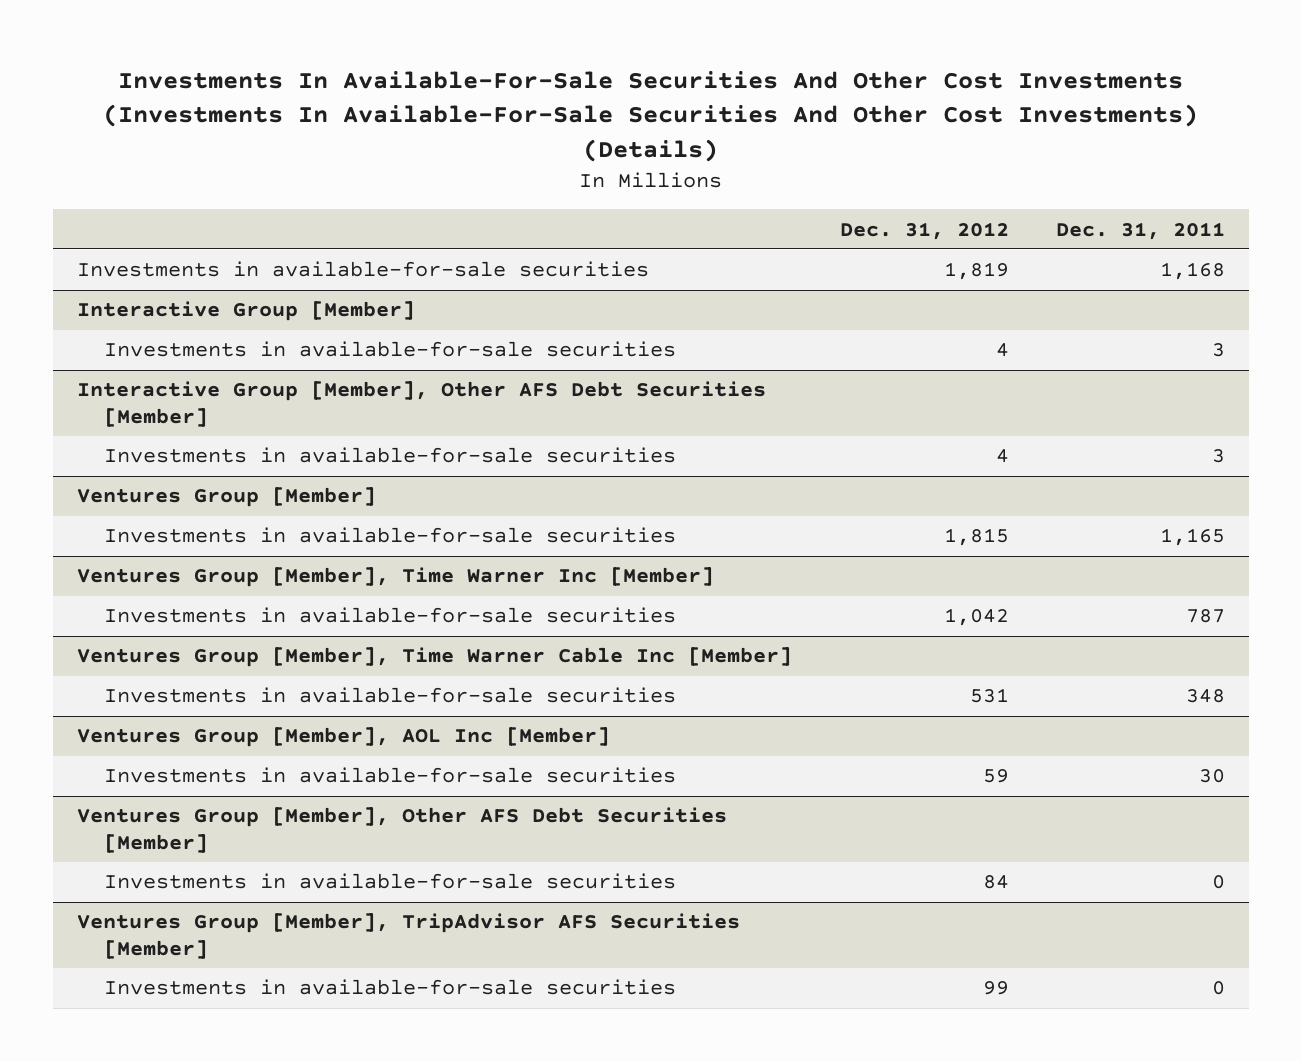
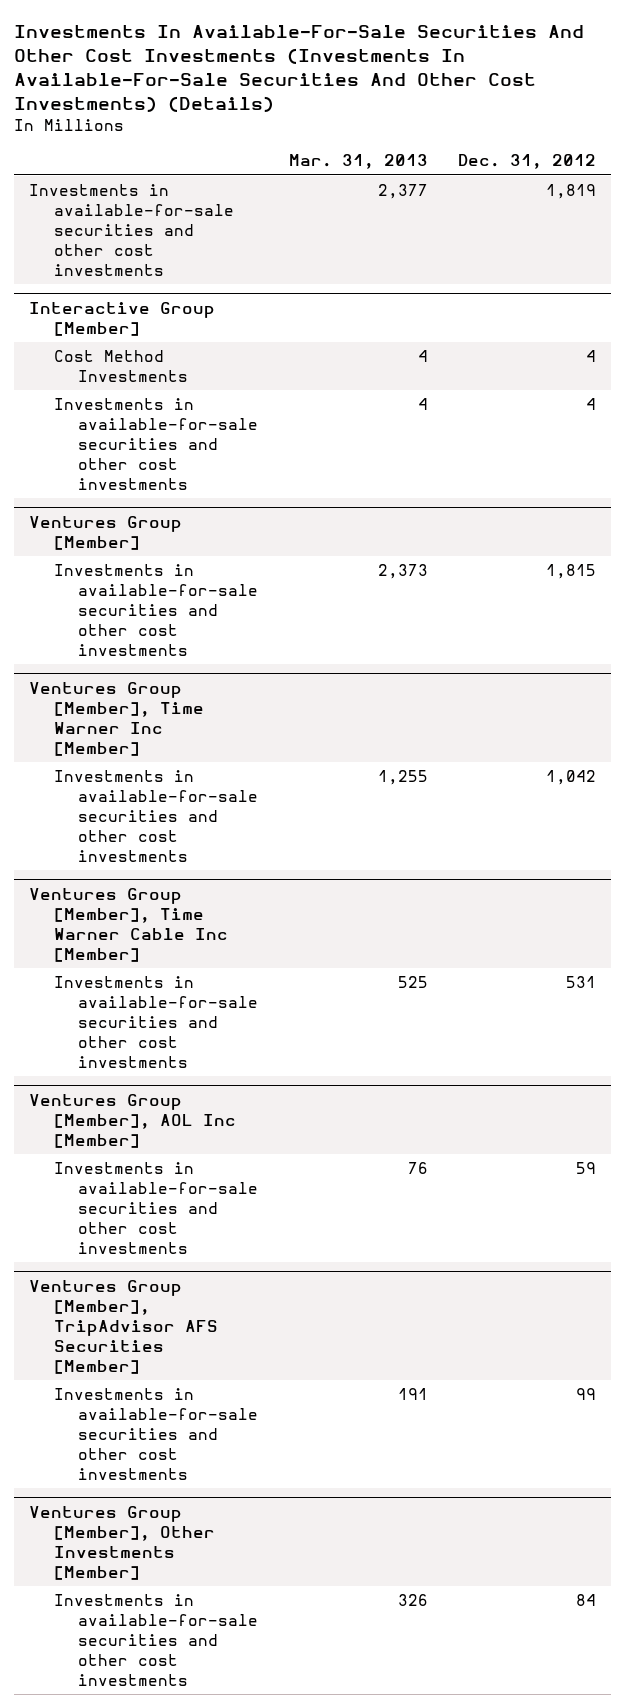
[1056,221,1226,240] Dec. 31, 2011 -> none
none -> [288,154,428,170] Mar. 31, 2013
[77,261,650,278] Investments in available-for-sale securities -> [29,184,234,276] Investments in available-for-sale securities and other cost investments
[77,381,767,427] Interactive Group [Member], Other AFS Debt Securities [Member] -> none
[103,447,676,464] Investments in available-for-sale securities -> none
none -> [53,350,189,382] Cost Method Investments
[103,341,676,358] Investments in available-for-sale securities -> [53,398,259,490] Investments in available-for-sale securities and other cost investments
[103,527,676,544] Investments in available-for-sale securities -> [53,564,259,656] Investments in available-for-sale securities and other cost investments
[103,607,676,624] Investments in available-for-sale securities -> [53,770,259,862] Investments in available-for-sale securities and other cost investments
[103,687,676,704] Investments in available-for-sale securities -> [53,976,259,1068] Investments in available-for-sale securities and other cost investments
[77,807,728,853] Ventures Group [Member], Other AFS Debt Securities [Member] -> none
[103,873,676,890] Investments in available-for-sale securities -> none
[103,767,676,784] Investments in available-for-sale securities -> [53,1162,259,1254] Investments in available-for-sale securities and other cost investments
[103,979,676,996] Investments in available-for-sale securities -> [53,1388,259,1480] Investments in available-for-sale securities and other cost investments
none -> [29,1505,215,1580] Ventures Group [Member], Other Investments [Member]
none -> [53,1594,259,1686] Investments in available-for-sale securities and other cost investments

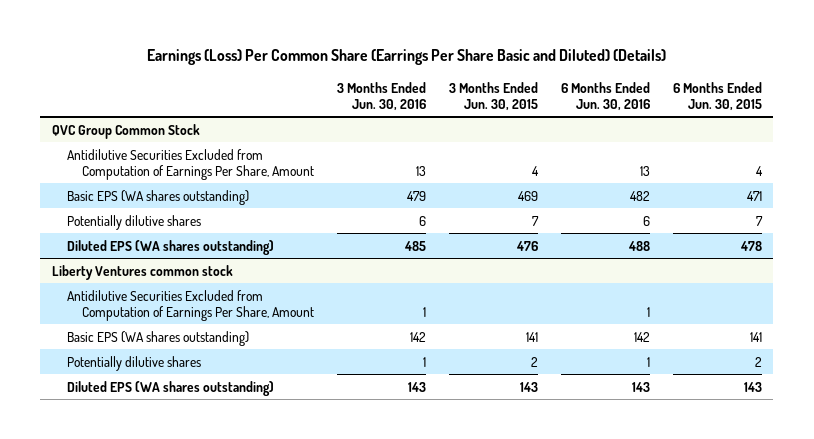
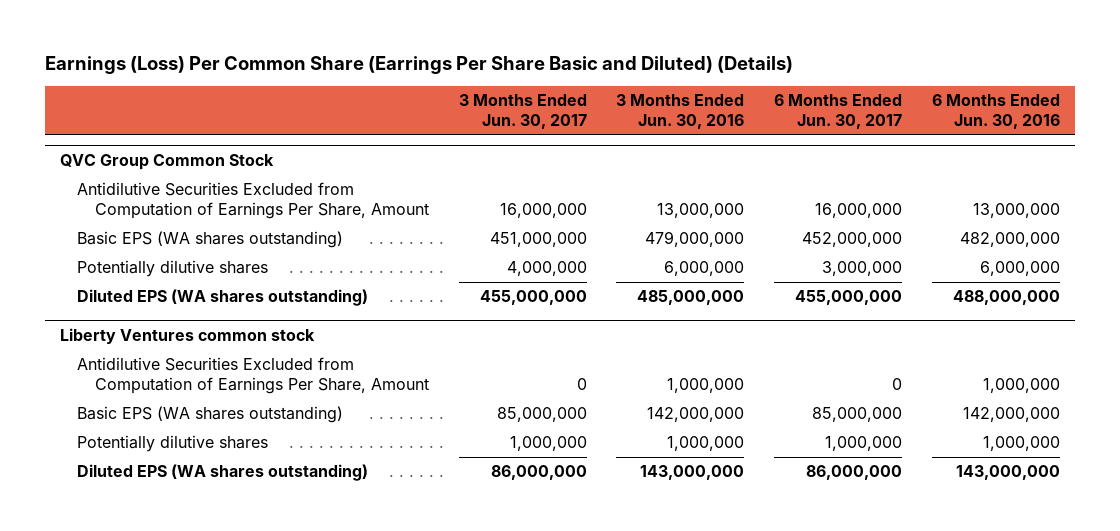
[448,81,538,111] 3 Months Ended Jun. 30, 2015 -> none
[672,81,762,111] 6 Months Ended Jun. 30, 2015 -> none
none -> [458,94,587,129] 3 Months Ended Jun. 30, 2017
none -> [774,94,903,129] 6 Months Ended Jun. 30, 2017
[415,165,426,176] 13 -> [657,203,745,219] 13,000,000
[639,165,650,176] 13 -> [973,203,1061,219] 13,000,000
[406,190,426,201] 479 -> [645,231,745,248] 479,000,000
[629,190,650,201] 482 -> [960,232,1061,248] 482,000,000
[418,215,426,226] 6 -> [664,261,745,277] 6,000,000
[642,215,650,226] 6 -> [980,261,1061,277] 6,000,000
[403,240,426,251] 485 -> [637,290,745,306] 485,000,000
[627,240,650,251] 488 -> [953,290,1061,306] 488,000,000
[422,306,426,317] 1 -> [667,378,745,394] 1,000,000
[646,306,650,317] 1 -> [983,378,1061,394] 1,000,000
[409,331,426,342] 142 -> [647,407,745,423] 142,000,000
[633,331,650,342] 142 -> [963,407,1061,423] 142,000,000
[422,356,426,367] 1 -> [667,436,745,452] 1,000,000
[646,356,650,367] 1 -> [983,436,1061,452] 1,000,000
[407,381,426,392] 143 -> [640,465,745,481] 143,000,000
[631,381,650,392] 143 -> [956,465,1061,481] 143,000,000

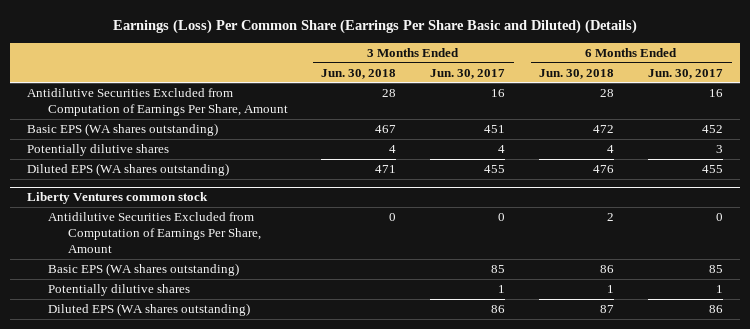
[616,94,745,129] 3 Months Ended Jun. 30, 2016 -> none
[932,94,1061,129] 6 Months Ended Jun. 30, 2016 -> none
none -> [321,68,397,79] Jun. 30, 2018
none -> [539,68,615,79] Jun. 30, 2018
[59,154,274,171] QVC Group Common Stock -> none
[499,203,587,219] 16,000,000 -> [491,88,506,97] 16
[815,203,903,219] 16,000,000 -> [709,88,724,97] 16
[489,232,587,248] 451,000,000 -> [484,124,506,133] 451
[802,232,903,248] 452,000,000 -> [702,124,724,133] 452
[506,261,587,277] 4,000,000 -> [498,144,506,153] 4
[822,261,903,277] 3,000,000 -> [716,144,724,153] 3
[479,290,587,306] 455,000,000 -> [484,164,506,173] 455
[795,290,903,306] 455,000,000 -> [702,164,724,173] 455
[496,407,587,423] 85,000,000 -> [491,264,506,273] 85
[812,407,903,423] 85,000,000 -> [709,264,724,273] 85
[509,436,587,452] 1,000,000 -> [498,284,506,293] 1
[825,436,903,452] 1,000,000 -> [716,284,724,293] 1
[490,465,587,481] 86,000,000 -> [491,304,506,313] 86
[806,465,903,481] 86,000,000 -> [709,304,724,313] 86

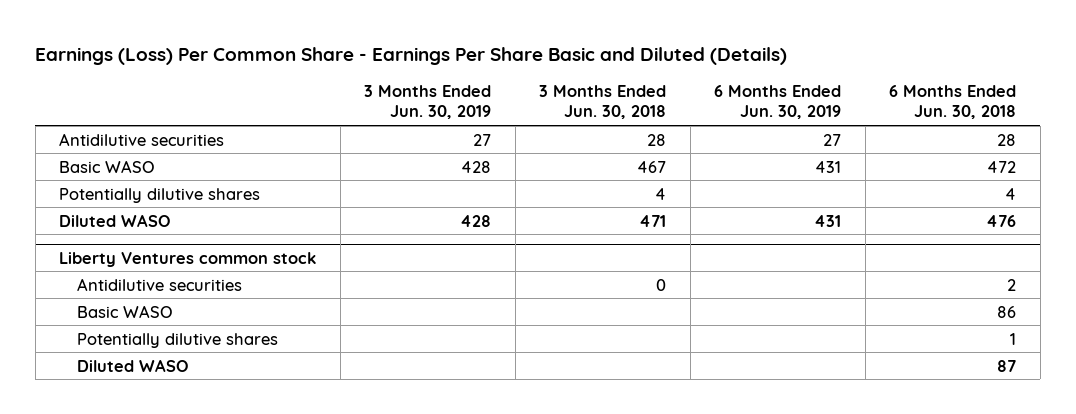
[113,19,638,35] Earnings (Loss) Per Common Share (Earrings Per Share Basic and Diluted) (Details) -> [35,47,788,66] Earnings (Loss) Per Common Share - Earnings Per Share Basic and Diluted (Details)
[430,68,506,79] Jun. 30, 2017 -> none
[648,68,724,79] Jun. 30, 2017 -> none
none -> [364,85,492,120] 3 Months Ended Jun. 30, 2019
none -> [714,85,842,120] 6 Months Ended Jun. 30, 2019
[27,87,288,117] Antidilutive Securities Excluded from Computation of Earnings Per Share, Amount -> [59,132,225,146] Antidilutive securities
[27,122,219,136] Basic EPS (WA shares outstanding) -> [59,159,156,173] Basic WASO
[27,162,230,176] Diluted EPS (WA shares outstanding) -> [59,213,172,227] Diluted WASO
[47,211,261,254] Antidilutive Securities Excluded from Computation of Earnings Per Share, Amount -> [77,277,243,291] Antidilutive securities
[47,262,239,276] Basic EPS (WA shares outstanding) -> [77,304,174,318] Basic WASO
[47,302,250,316] Diluted EPS (WA shares outstanding) -> [77,358,190,372] Diluted WASO

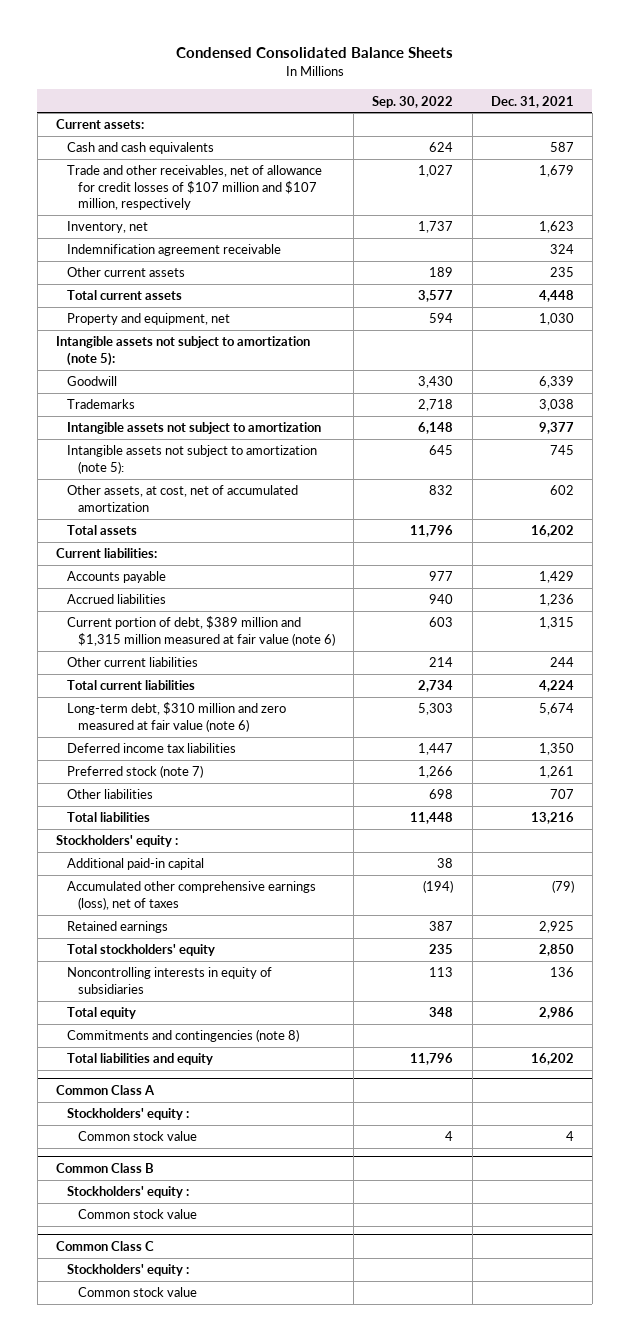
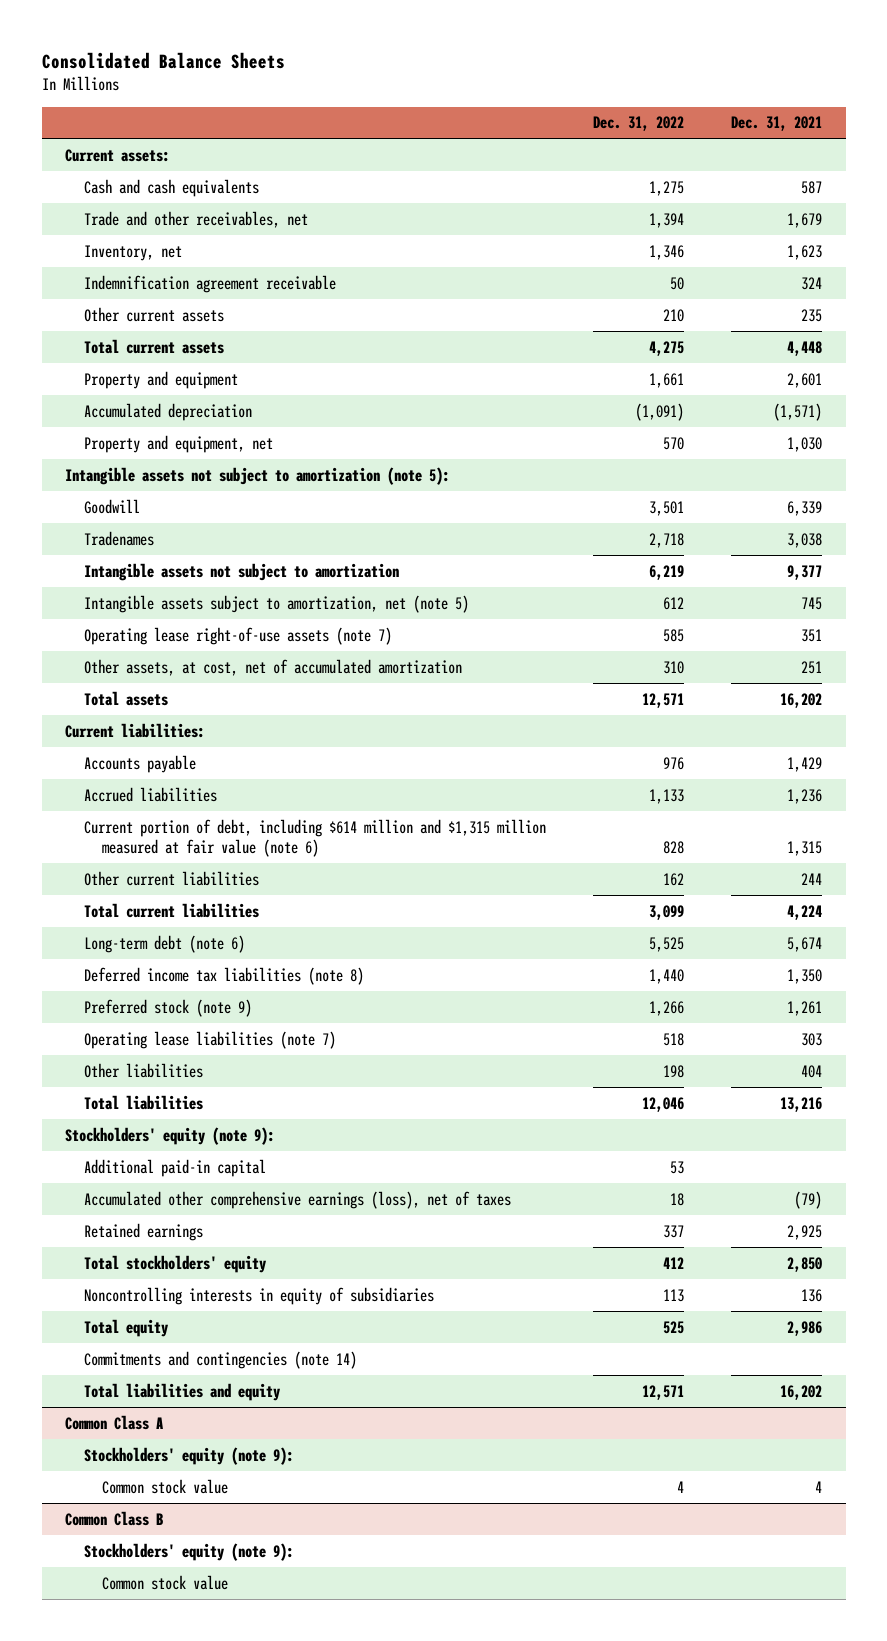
[175,46,453,58] Condensed Consolidated Balance Sheets -> [41,51,285,69] Consolidated Balance Sheets
[372,95,454,108] Sep. 30, 2022 -> none
none -> [592,116,684,132] Dec. 31, 2022
[67,165,323,210] Trade and other receivables, net of allowance for credit losses of $107 million and $107 million, respectively -> [83,210,308,228] Trade and other receivables, net
none -> [83,370,238,389] Property and equipment
none -> [83,402,252,421] Accumulated depreciation
[67,399,136,410] Trademarks -> [83,530,154,546] Tradenames
[67,445,318,474] Intangible assets not subject to amortization (note 5): -> [83,594,469,613] Intangible assets subject to amortization, net (note 5)
none -> [83,626,392,645] Operating lease right-of-use assets (note 7)
[549,485,574,496] 602 -> [801,660,823,674] 251
[67,616,335,646] Current portion of debt, $389 million and $1,315 million measured at fair value (note 6) -> [83,818,546,857] Current portion of debt, including $614 million and $1,315 million measured at fair value (note 6)
[67,702,287,732] Long-term debt, $310 million and zero measured at fair value (note 6) -> [83,934,245,953] Long-term debt (note 6)
[67,743,237,754] Deferred income tax liabilities -> [83,966,364,985] Deferred income tax liabilities (note 8)
[67,765,204,779] Preferred stock (note 7) -> [83,998,252,1017] Preferred stock (note 9)
none -> [83,1030,336,1049] Operating lease liabilities (note 7)
[549,789,574,800] 707 -> [801,1064,823,1078] 404
[56,835,179,848] Stockholders' equity : -> [65,1126,276,1145] Stockholders' equity (note 9):
[67,1029,300,1043] Commitments and contingencies (note 8) -> [83,1350,357,1369] Commitments and contingencies (note 14)
[67,1108,190,1121] Stockholders' equity : -> [83,1446,294,1465] Stockholders' equity (note 9):
[77,1209,197,1220] Common stock value -> none
[56,1240,155,1251] Common Class C -> none
[67,1264,190,1277] Stockholders' equity : -> none
[67,1186,190,1199] Stockholders' equity : -> [83,1542,294,1561] Stockholders' equity (note 9):

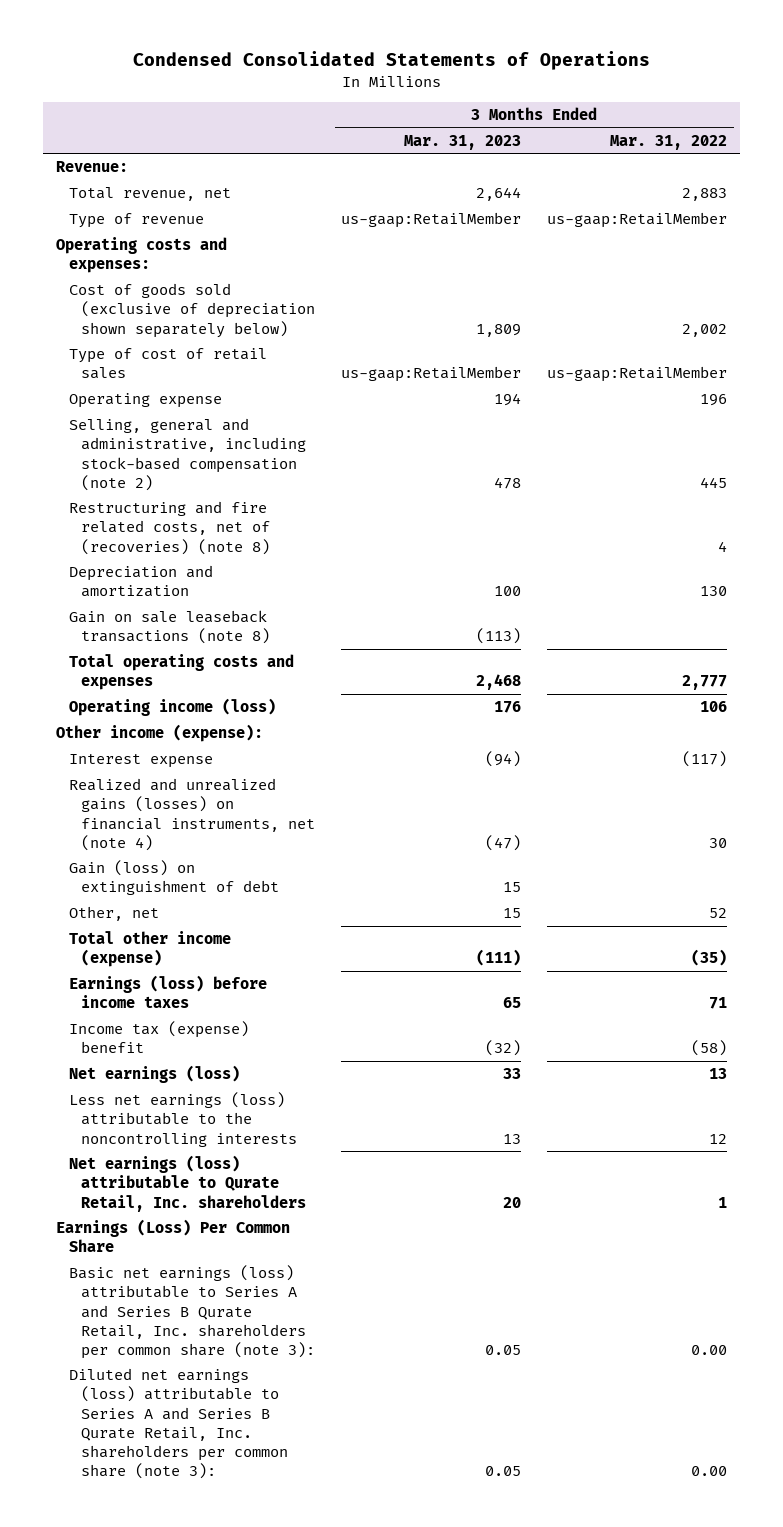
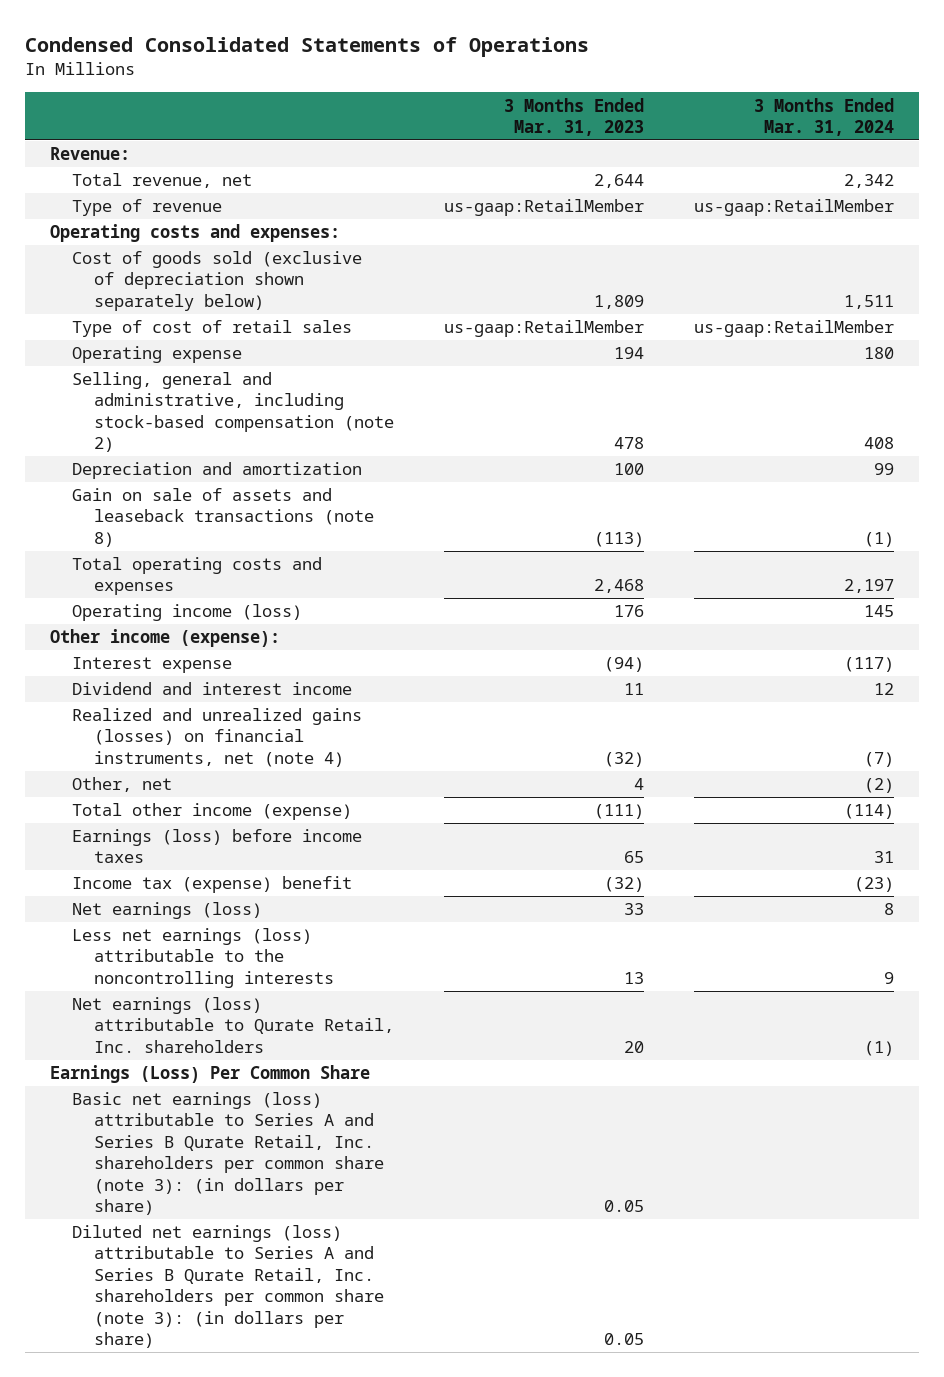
[610,134,728,150] Mar. 31, 2022 -> none
none -> [753,97,894,136] 3 Months Ended Mar. 31, 2024
[68,501,271,555] Restructuring and fire related costs, net of (recoveries) (note 8) -> none
[68,610,271,645] Gain on sale leaseback transactions (note 8) -> [72,488,374,547] Gain on sale of assets and leaseback transactions (note 8)
[68,860,280,896] Gain (loss) on extinguishment of debt -> none
none -> [72,682,353,696] Dividend and interest income
[485,834,522,851] (47) -> [603,751,644,767] (32)
[503,908,522,919] 15 -> [633,778,644,791] 4
[68,1265,316,1360] Basic net earnings (loss) attributable to Series A and Series B Qurate Retail, Inc. shareholders per common share (note 3): -> [72,1092,384,1215] Basic net earnings (loss) attributable to Series A and Series B Qurate Retail, Inc. shareholders per common share (note 3): (in dollars per share)
[68,1368,289,1480] Diluted net earnings (loss) attributable to Series A and Series B Qurate Retail, Inc. shareholders per common share (note 3): -> [72,1225,384,1348] Diluted net earnings (loss) attributable to Series A and Series B Qurate Retail, Inc. shareholders per common share (note 3): (in dollars per share)

